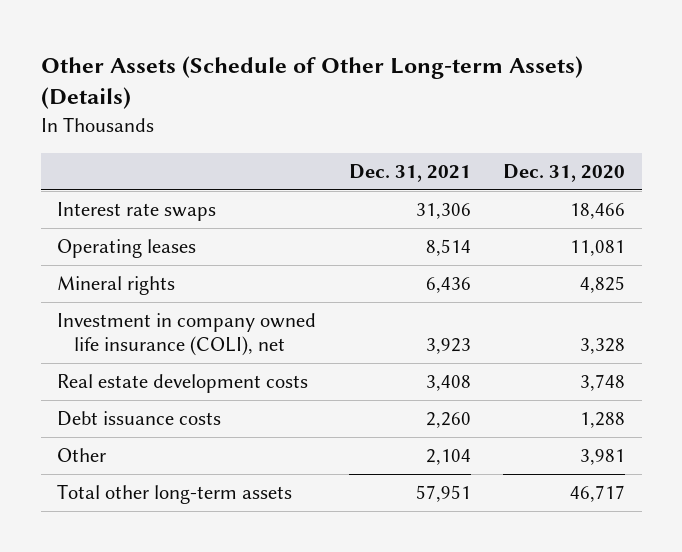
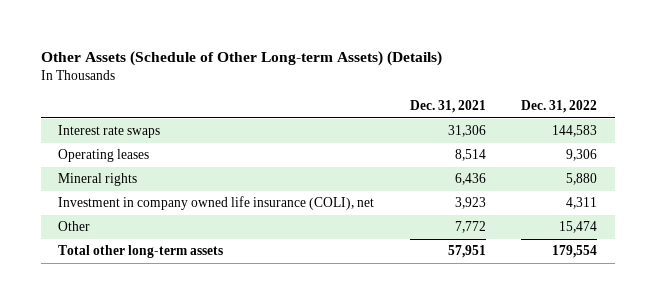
[503,163,626,182] Dec. 31, 2020 -> none
none -> [521,100,598,114] Dec. 31, 2022
[56,374,308,394] Real estate development costs -> none
[56,411,221,427] Debt issuance costs -> none
[425,449,471,466] 2,104 -> [454,221,486,234] 7,772

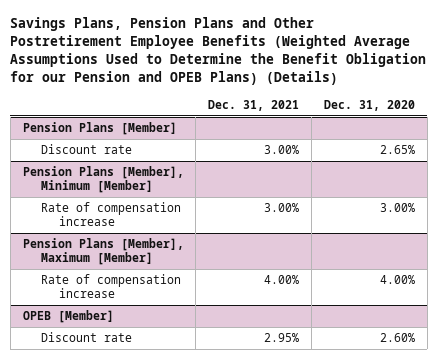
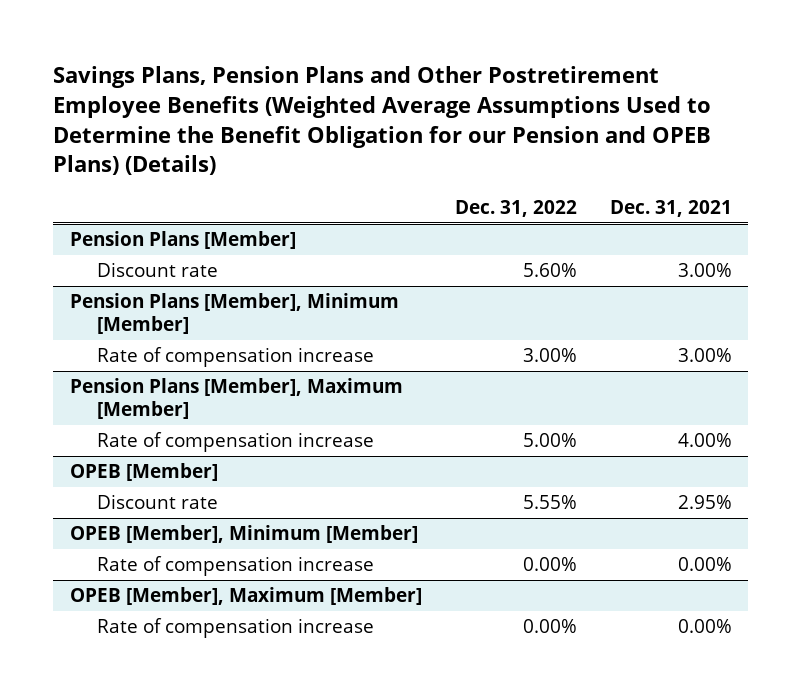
[323,99,415,111] Dec. 31, 2020 -> none
none -> [454,199,577,217] Dec. 31, 2022
none -> [69,525,418,544] OPEB [Member], Minimum [Member]
none -> [96,556,374,577] Rate of compensation increase
none -> [69,587,422,606] OPEB [Member], Maximum [Member]
none -> [96,618,374,639] Rate of compensation increase

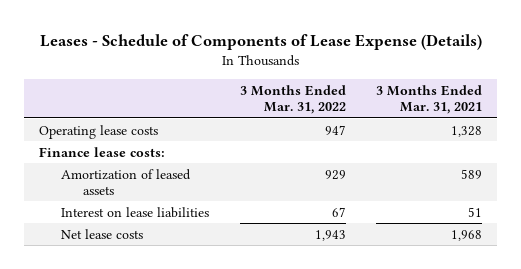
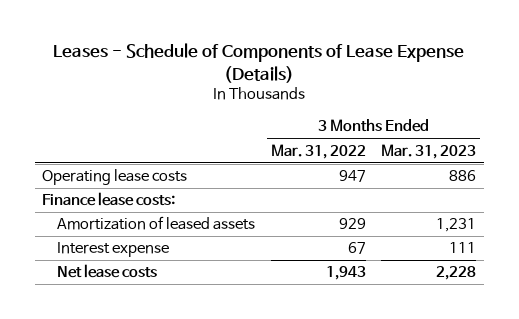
[375,84,482,115] 3 Months Ended Mar. 31, 2021 -> none
none -> [381,143,477,159] Mar. 31, 2023
[61,206,210,218] Interest on lease liabilities -> [57,242,170,258] Interest expense

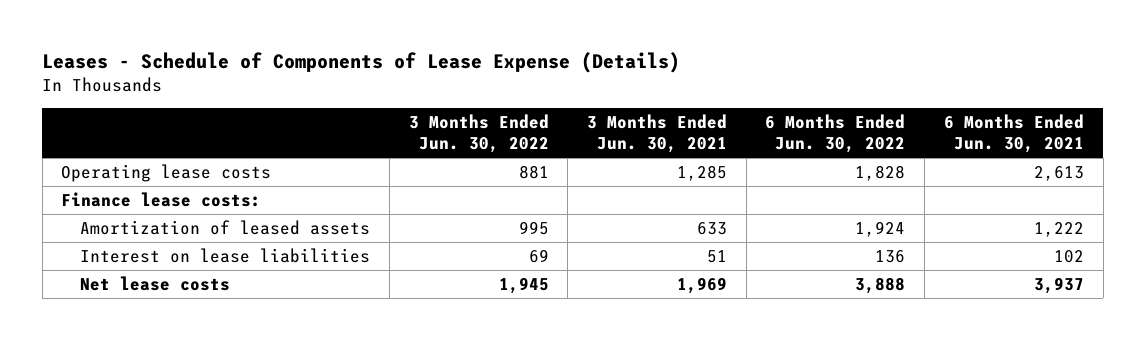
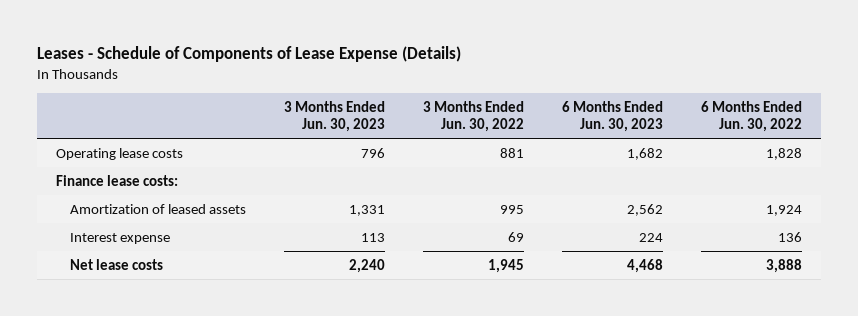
[586,113,727,154] 3 Months Ended Jun. 30, 2021 -> none
[943,113,1084,154] 6 Months Ended Jun. 30, 2021 -> none
none -> [283,100,385,132] 3 Months Ended Jun. 30, 2023
none -> [561,100,663,132] 6 Months Ended Jun. 30, 2023
[80,247,371,263] Interest on lease liabilities -> [69,232,170,244] Interest expense

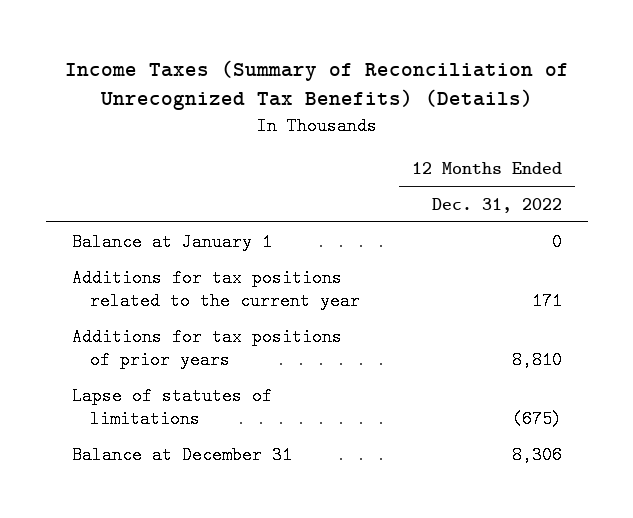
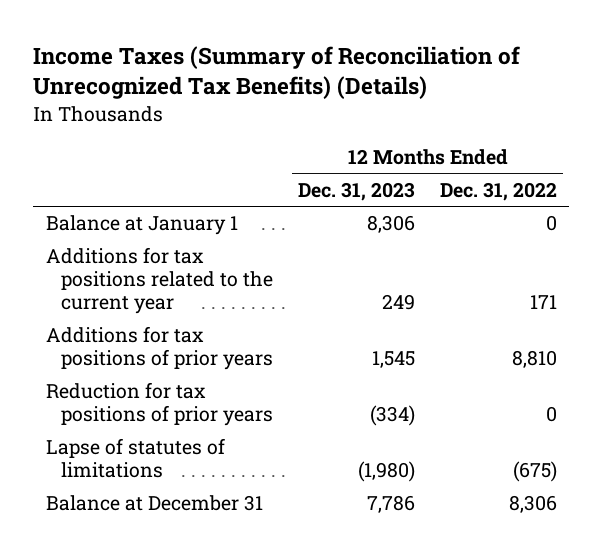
none -> [298,181,416,201] Dec. 31, 2023
none -> [45,382,274,427] Reduction for tax positions of prior years

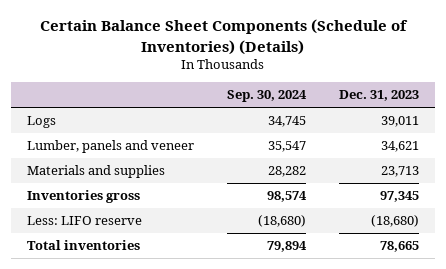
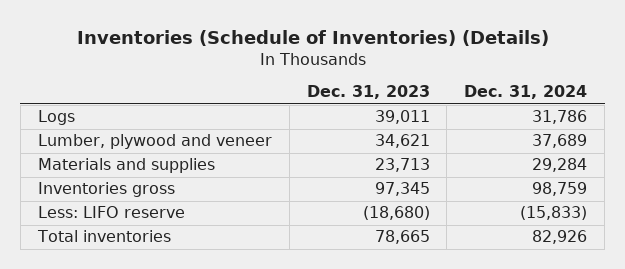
[39,19,408,55] Certain Balance Sheet Components (Schedule of Inventories) (Details) -> [76,30,549,47] Inventories (Schedule of Inventories) (Details)
[226,90,307,103] Sep. 30, 2024 -> none
none -> [464,85,588,100] Dec. 31, 2024
[27,140,195,154] Lumber, panels and veneer -> [37,134,272,150] Lumber, plywood and veneer

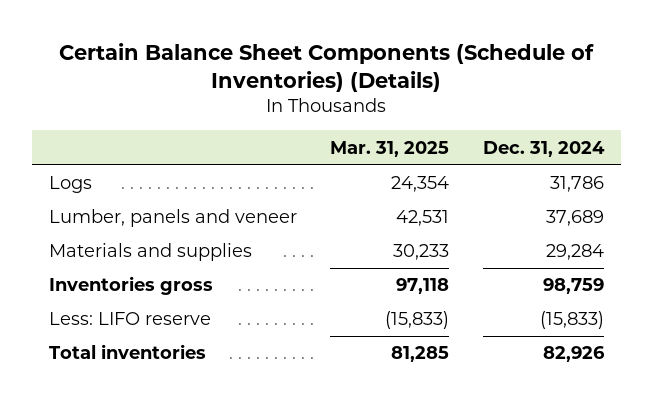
[76,30,549,47] Inventories (Schedule of Inventories) (Details) -> [59,42,595,92] Certain Balance Sheet Components (Schedule of Inventories) (Details)
[306,85,430,100] Dec. 31, 2023 -> none
none -> [330,140,450,157] Mar. 31, 2025
[37,134,272,150] Lumber, plywood and veneer -> [48,209,297,228] Lumber, panels and veneer

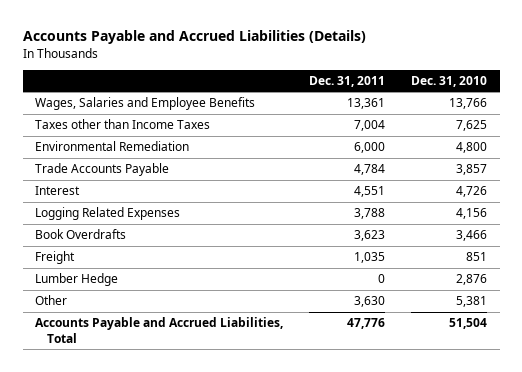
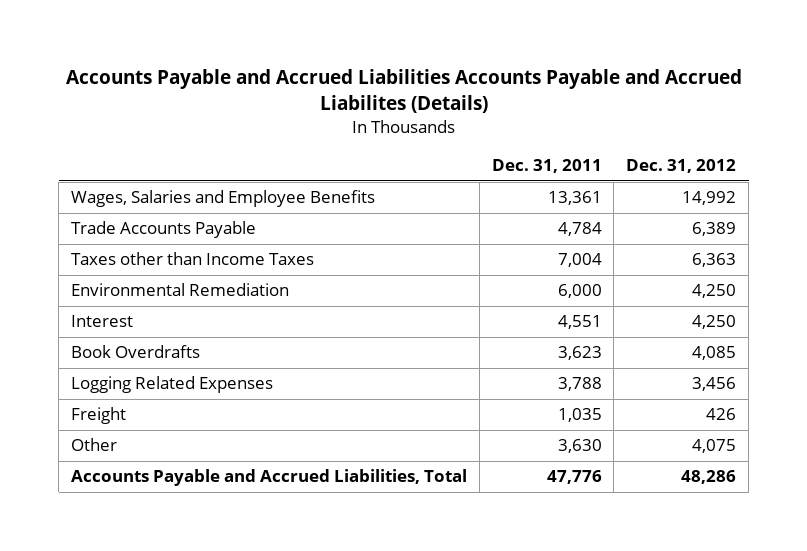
[22,30,366,45] Accounts Payable and Accrued Liabilities (Details) -> [65,69,742,114] Accounts Payable and Accrued Liabilities Accounts Payable and Accrued Liabilites (Details)
[410,75,487,87] Dec. 31, 2010 -> none
none -> [626,159,737,174] Dec. 31, 2012
[35,163,170,177] Trade Accounts Payable -> [70,221,256,239] Trade Accounts Payable
[35,207,181,221] Logging Related Expenses -> [70,376,273,394] Logging Related Expenses
[35,273,119,287] Lumber Hedge -> none

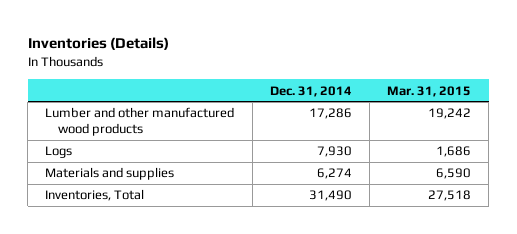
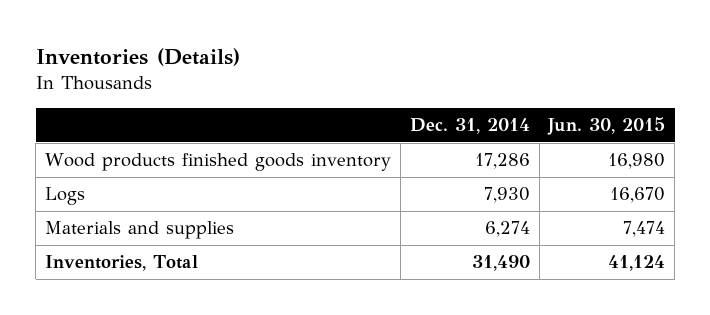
[387,85,472,97] Mar. 31, 2015 -> none
none -> [547,117,666,136] Jun. 30, 2015
[45,107,235,137] Lumber and other manufactured wood products -> [45,153,392,172] Wood products finished goods inventory

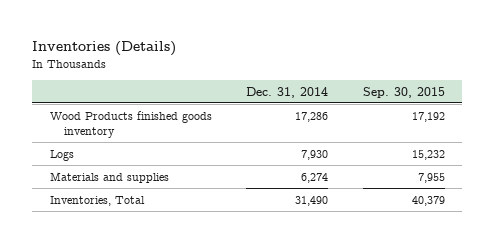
[547,117,666,136] Jun. 30, 2015 -> none
none -> [362,86,445,98] Sep. 30, 2015
[45,153,392,172] Wood products finished goods inventory -> [49,110,212,139] Wood Products finished goods inventory

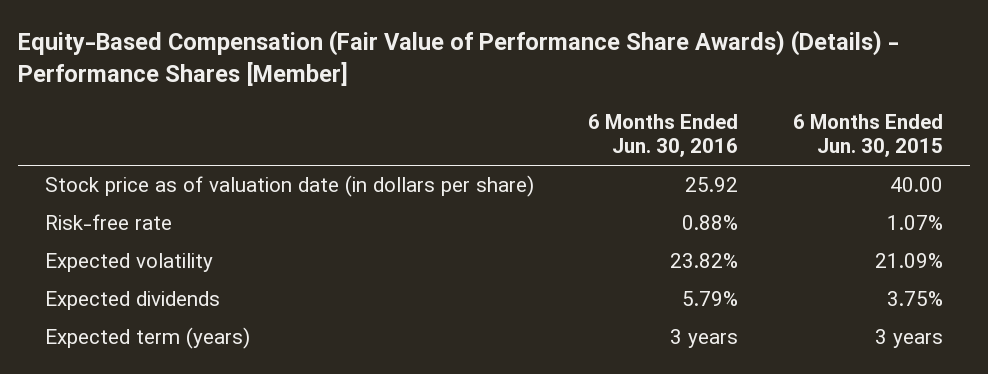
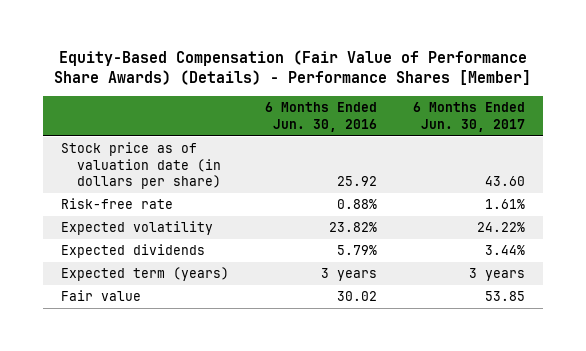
[792,113,943,158] 6 Months Ended Jun. 30, 2015 -> none
none -> [413,102,526,132] 6 Months Ended Jun. 30, 2017
none -> [60,290,141,302] Fair value

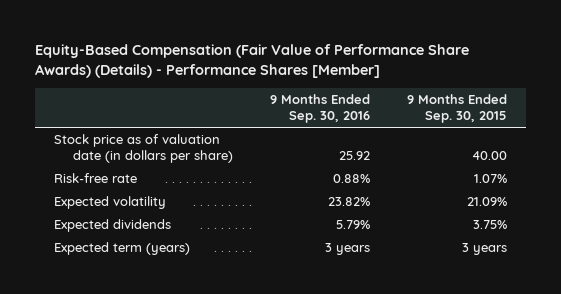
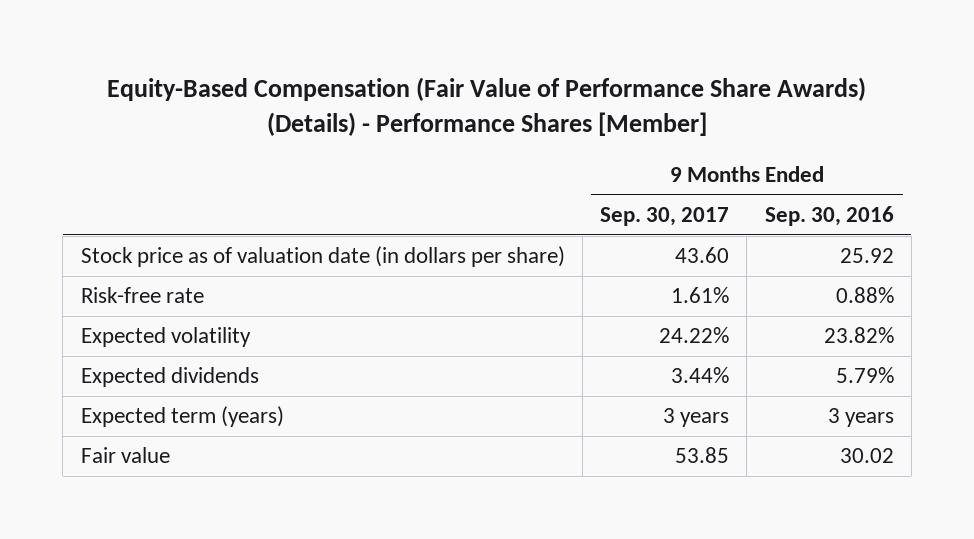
[407,93,508,124] 9 Months Ended Sep. 30, 2015 -> none
none -> [600,206,730,226] Sep. 30, 2017
none -> [80,447,170,464] Fair value

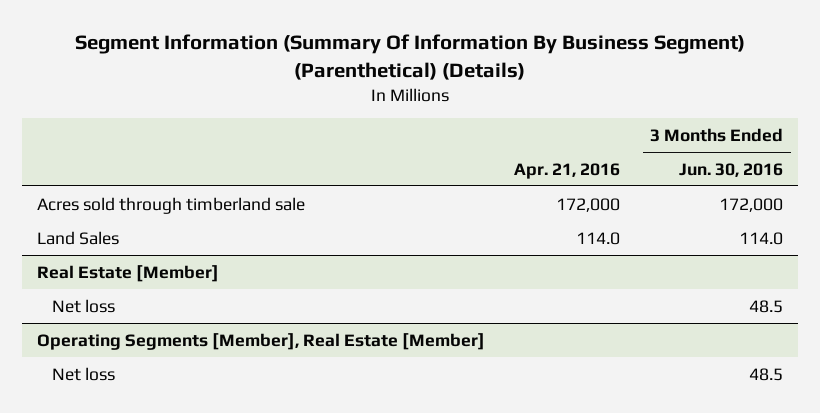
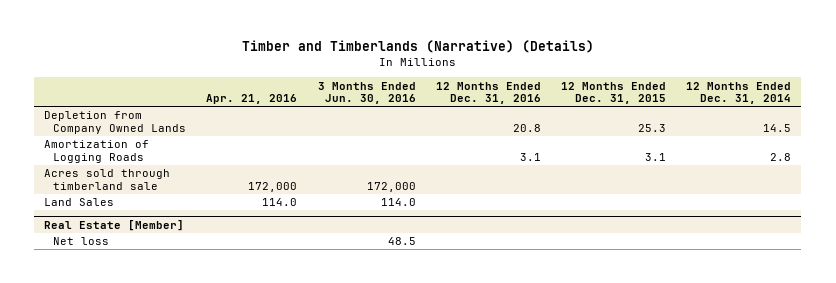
[74,34,745,80] Segment Information (Summary Of Information By Business Segment) (Parenthetical) (Details) -> [241,40,594,54] Timber and Timberlands (Narrative) (Details)
none -> [435,81,541,105] 12 Months Ended Dec. 31, 2016
none -> [561,81,667,105] 12 Months Ended Dec. 31, 2015
none -> [686,81,792,105] 12 Months Ended Dec. 31, 2014
none -> [44,111,187,134] Depletion from Company Owned Lands
none -> [44,140,150,163] Amortization of Logging Roads
[36,332,485,350] Operating Segments [Member], Real Estate [Member] -> none
[52,366,116,381] Net loss -> none

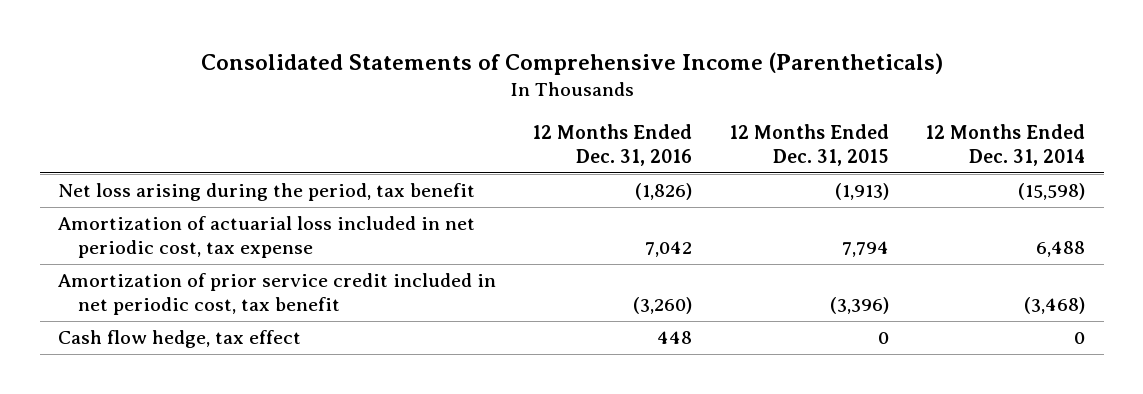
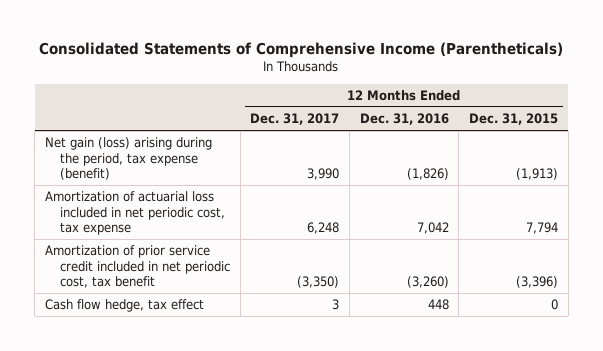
[925,123,1086,167] 12 Months Ended Dec. 31, 2014 -> none
none -> [250,113,340,126] Dec. 31, 2017
[58,183,476,202] Net loss arising during the period, tax benefit -> [44,137,212,181] Net gain (loss) arising during the period, tax expense (benefit)

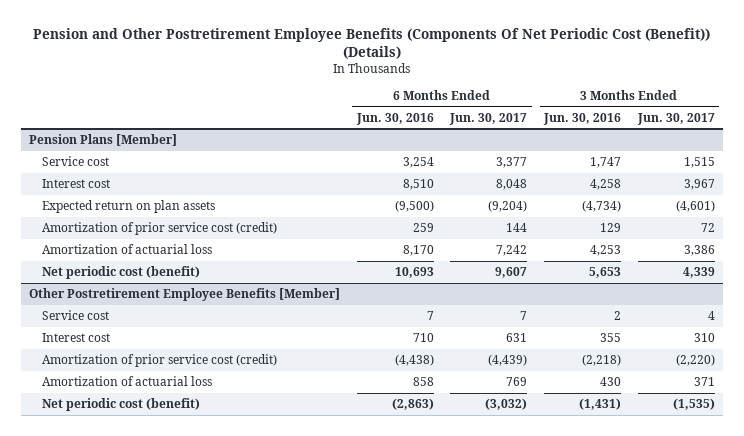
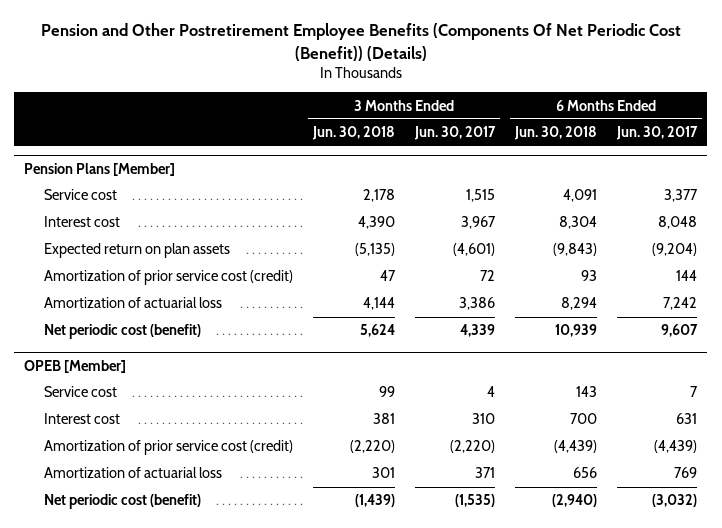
[355,112,434,125] Jun. 30, 2016 -> none
[543,112,622,125] Jun. 30, 2016 -> none
none -> [311,126,395,141] Jun. 30, 2018
none -> [514,126,598,141] Jun. 30, 2018
[28,288,340,302] Other Postretirement Employee Benefits [Member] -> [24,359,127,373] OPEB [Member]

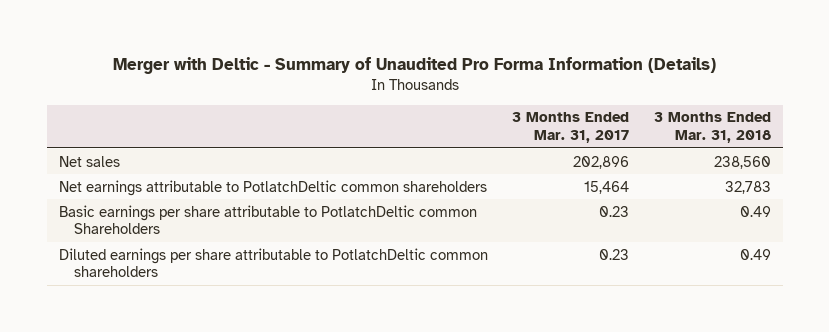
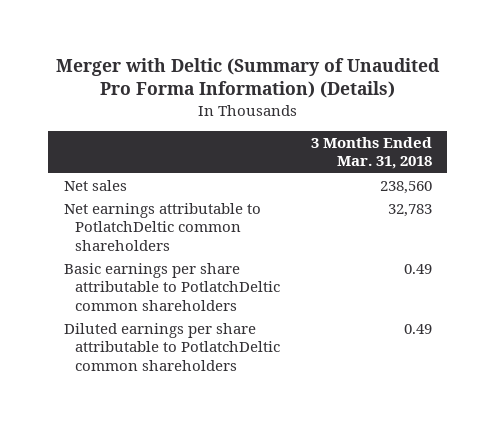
[112,56,716,74] Merger with Deltic - Summary of Unaudited Pro Forma Information (Details) -> [55,57,440,99] Merger with Deltic (Summary of Unaudited Pro Forma Information) (Details)
[512,112,630,143] 3 Months Ended Mar. 31, 2017 -> none
[58,204,477,235] Basic earnings per share attributable to PotlatchDeltic common Shareholders -> [63,263,281,311] Basic earnings per share attributable to PotlatchDeltic common shareholders

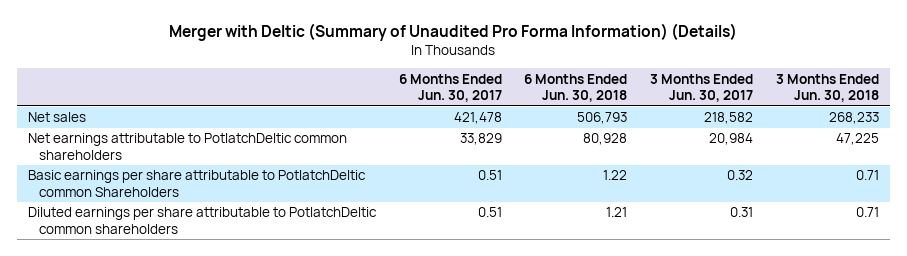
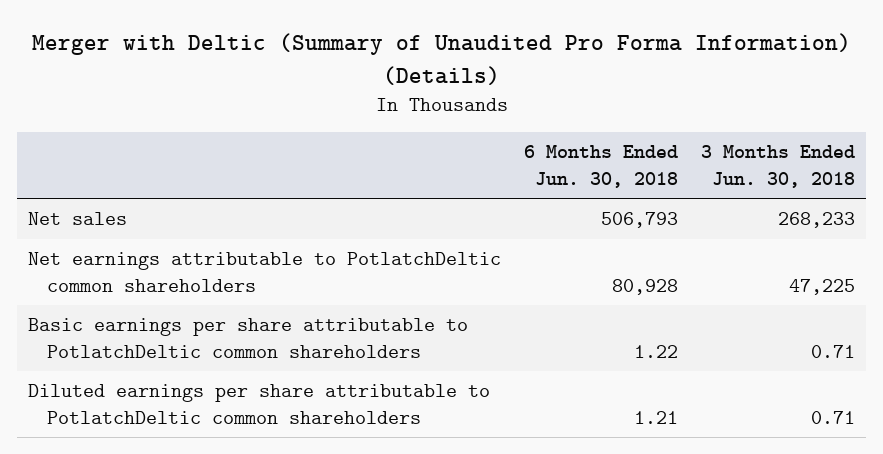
[398,73,502,103] 6 Months Ended Jun. 30, 2017 -> none
[650,73,754,103] 3 Months Ended Jun. 30, 2017 -> none
[27,170,366,197] Basic earnings per share attributable to PotlatchDeltic common Shareholders -> [28,318,469,358] Basic earnings per share attributable to PotlatchDeltic common shareholders

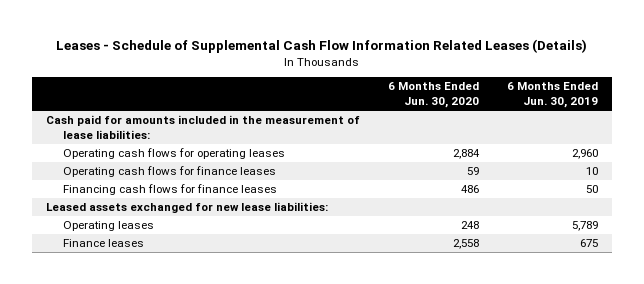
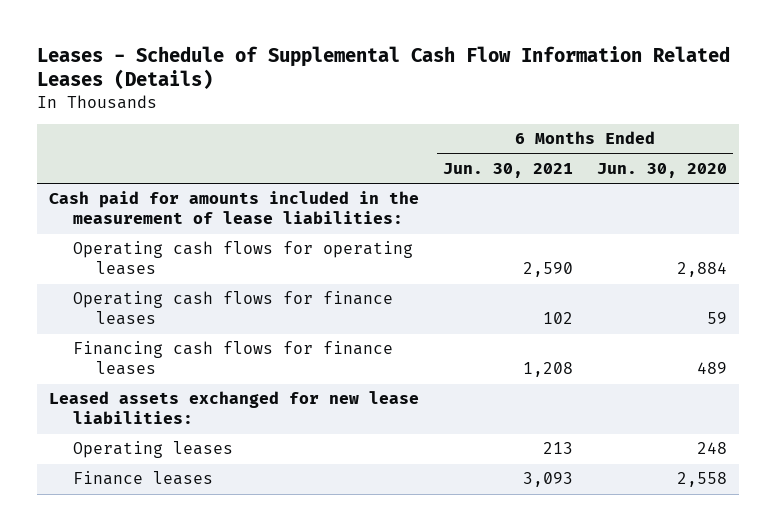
[507,82,599,109] 6 Months Ended Jun. 30, 2019 -> none
none -> [443,162,574,178] Jun. 30, 2021
[461,185,480,194] 486 -> [697,362,728,375] 489

